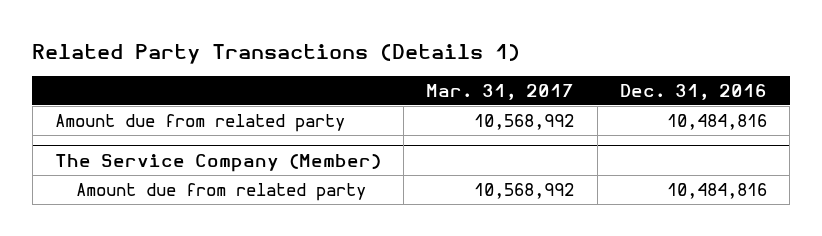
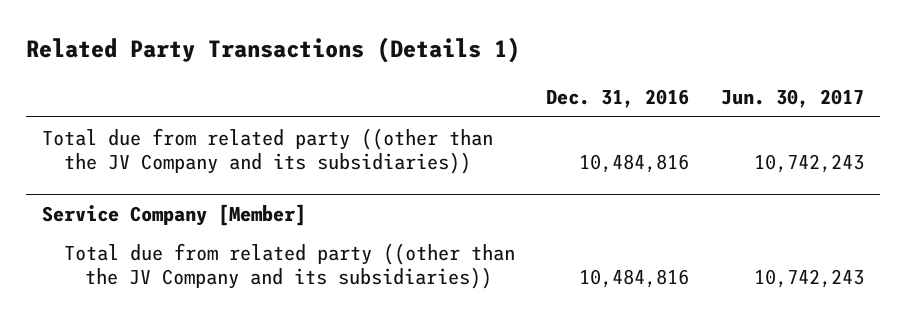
[426,83,575,100] Mar. 31, 2017 -> none
none -> [721,89,865,109] Jun. 30, 2017
[54,114,345,133] Amount due from related party -> [41,127,493,175] Total due from related party ((other than the JV Company and its subsidiaries))
[54,153,381,172] The Service Company (Member) -> [41,203,306,226] Service Company [Member]
[76,183,367,202] Amount due from related party -> [63,242,515,290] Total due from related party ((other than the JV Company and its subsidiaries))

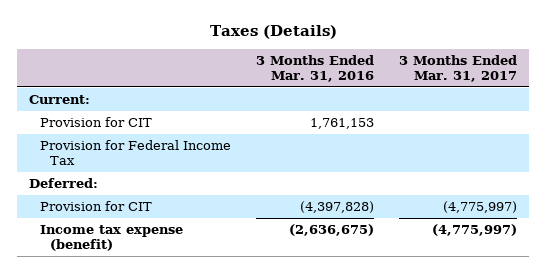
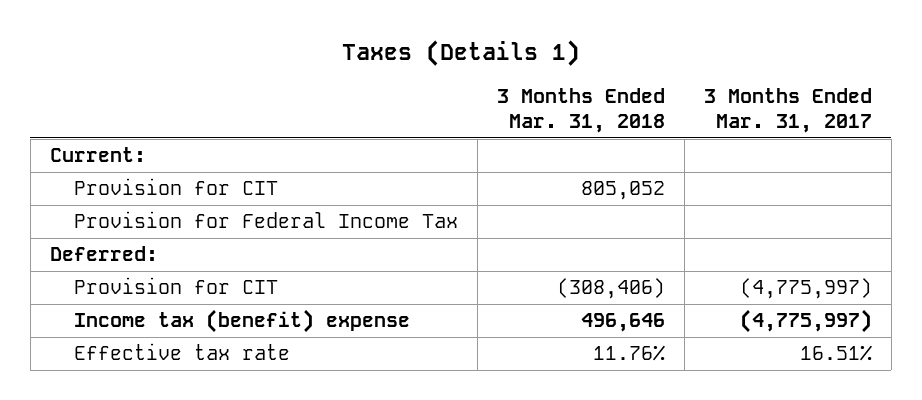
[209,25,337,40] Taxes (Details) -> [341,40,580,67] Taxes (Details 1)
[255,54,374,83] 3 Months Ended Mar. 31, 2016 -> none
none -> [496,88,665,134] 3 Months Ended Mar. 31, 2018
[39,224,183,252] Income tax expense (benefit) -> [73,309,410,334] Income tax (benefit) expense
none -> [73,343,290,361] Effective tax rate

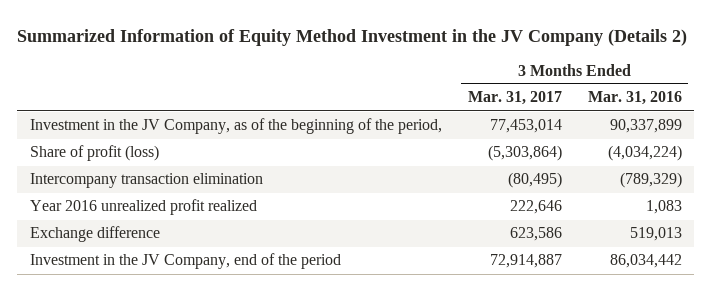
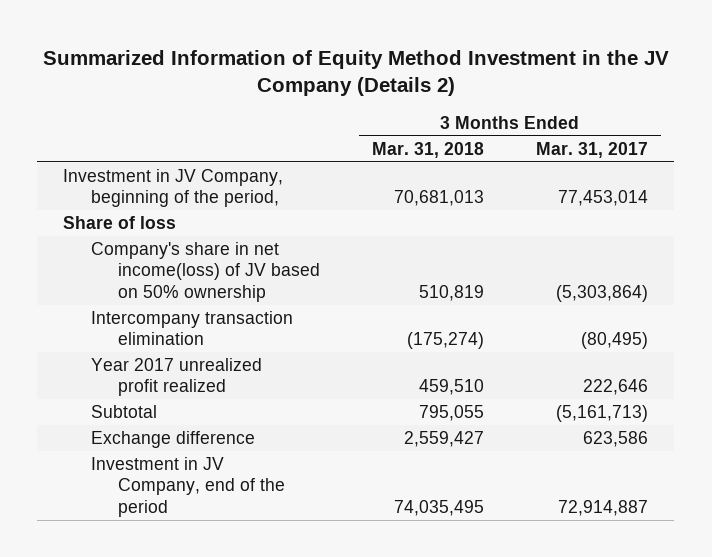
[587,91,682,106] Mar. 31, 2016 -> none
none -> [372,141,485,158] Mar. 31, 2018
[29,118,442,135] Investment in the JV Company, as of the beginning of the period, -> [63,169,284,208] Investment in JV Company, beginning of the period,
none -> [63,216,177,230] Share of loss
[29,145,159,162] Share of profit (loss) -> [90,242,321,302] Company's share in net income(loss) of JV based on 50% ownership
[29,199,257,216] Year 2016 unrealized profit realized -> [90,358,262,397] Year 2017 unrealized profit realized
none -> [90,405,157,419] Subtotal
[29,253,341,270] Investment in the JV Company, end of the period -> [90,457,286,517] Investment in JV Company, end of the period

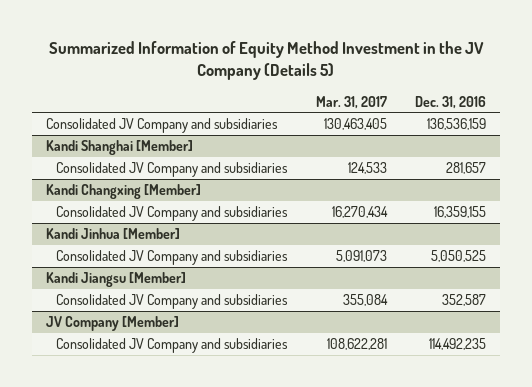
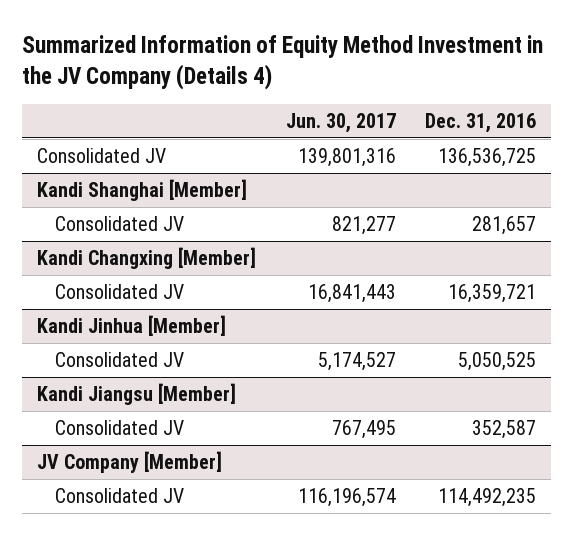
[49,41,485,81] Summarized Information of Equity Method Investment in the JV Company (Details 5) -> [21,34,543,90] Summarized Information of Equity Method Investment in the JV Company (Details 4)
[315,95,387,109] Mar. 31, 2017 -> none
none -> [285,112,396,133] Jun. 30, 2017
[46,118,279,134] Consolidated JV Company and subsidiaries -> none
none -> [36,147,166,163] Consolidated JV
[56,162,289,178] Consolidated JV Company and subsidiaries -> [55,215,185,231] Consolidated JV
[56,206,289,222] Consolidated JV Company and subsidiaries -> none
none -> [55,283,185,299] Consolidated JV
[56,250,289,266] Consolidated JV Company and subsidiaries -> [55,351,185,367] Consolidated JV
[56,294,289,310] Consolidated JV Company and subsidiaries -> [55,419,185,435] Consolidated JV
[56,338,289,354] Consolidated JV Company and subsidiaries -> [55,487,185,503] Consolidated JV

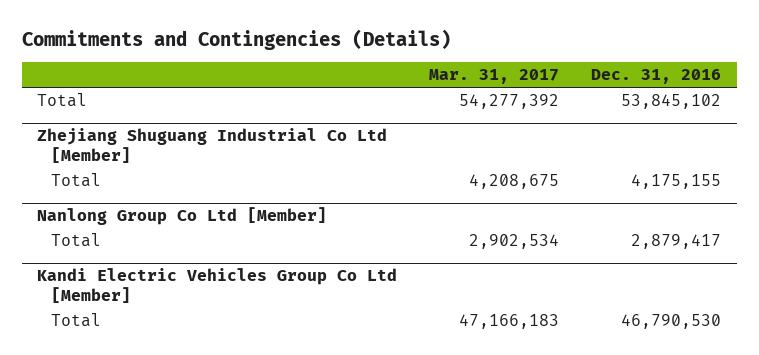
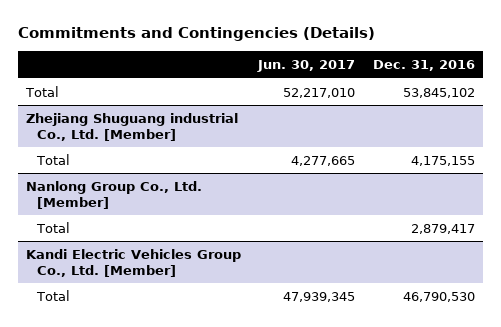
[429,69,560,85] Mar. 31, 2017 -> none
none -> [257,60,356,73] Jun. 30, 2017
[37,128,388,164] Zhejiang Shuguang Industrial Co Ltd [Member] -> [26,113,239,142] Zhejiang Shuguang industrial Co., Ltd. [Member]
[37,207,328,226] Nanlong Group Co Ltd [Member] -> [26,181,203,210] Nanlong Group Co., Ltd. [Member]
[37,268,398,304] Kandi Electric Vehicles Group Co Ltd [Member] -> [26,249,242,278] Kandi Electric Vehicles Group Co., Ltd. [Member]

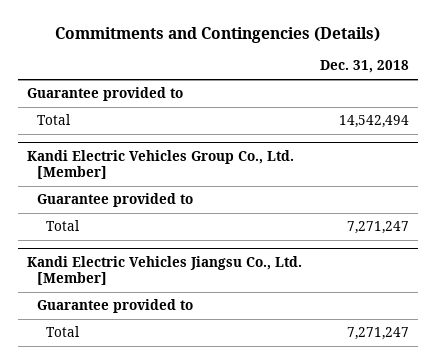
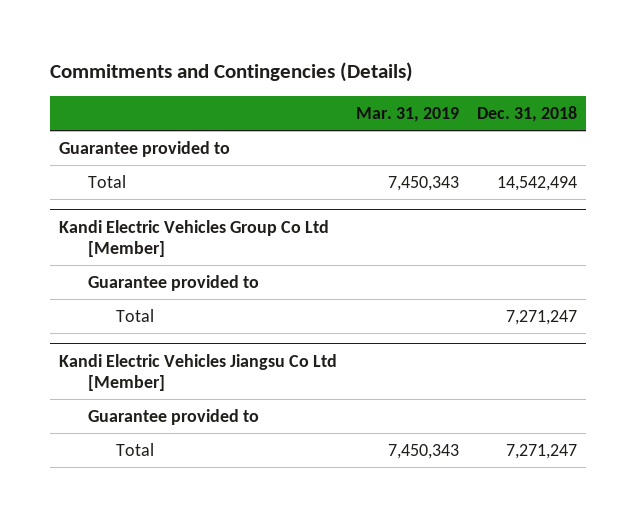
none -> [355,107,459,123] Mar. 31, 2019
[26,149,294,180] Kandi Electric Vehicles Group Co., Ltd. [Member] -> [59,219,330,257] Kandi Electric Vehicles Group Co Ltd [Member]
[26,255,302,286] Kandi Electric Vehicles Jiangsu Co., Ltd. [Member] -> [59,353,338,391] Kandi Electric Vehicles Jiangsu Co Ltd [Member]

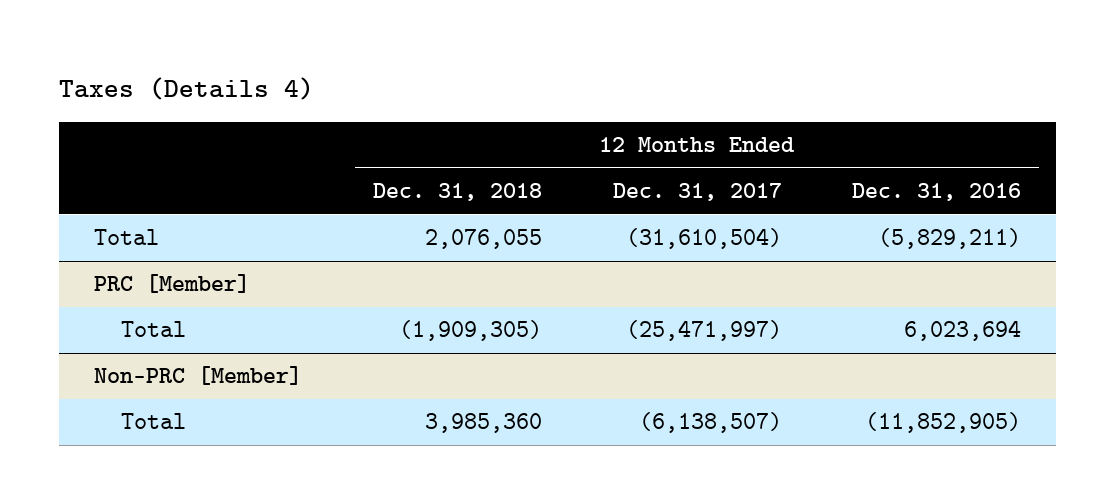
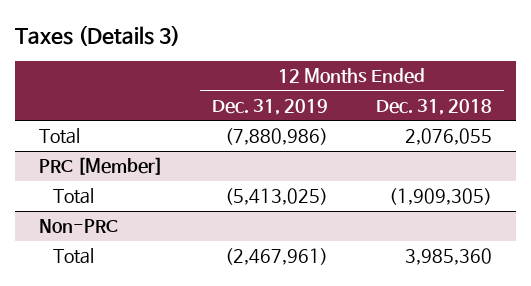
[59,77,315,101] Taxes (Details 4) -> [15,25,181,47] Taxes (Details 3)
[612,183,782,202] Dec. 31, 2017 -> none
[852,183,1022,202] Dec. 31, 2016 -> none
none -> [211,99,328,116] Dec. 31, 2019
[94,366,303,386] Non-PRC [Member] -> [39,219,119,234] Non-PRC

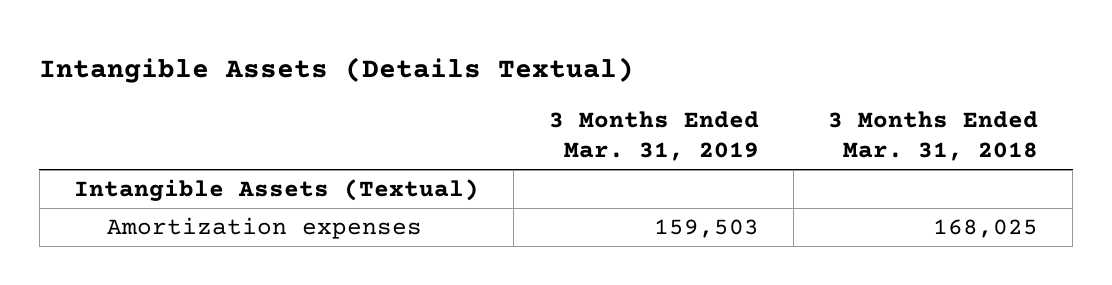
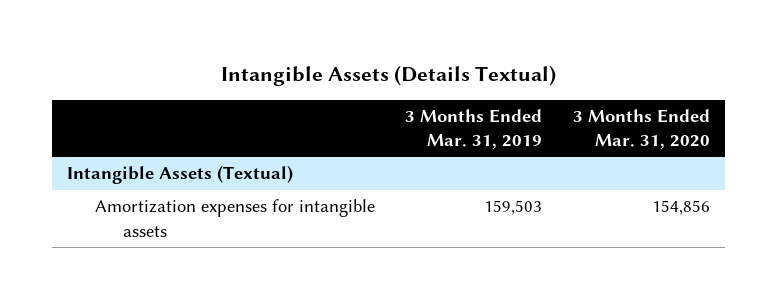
[828,111,1039,162] 3 Months Ended Mar. 31, 2018 -> none
none -> [572,108,710,150] 3 Months Ended Mar. 31, 2020
[106,216,422,239] Amortization expenses -> [94,199,375,237] Amortization expenses for intangible assets

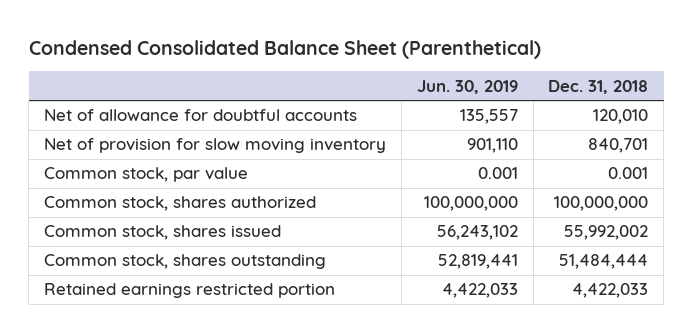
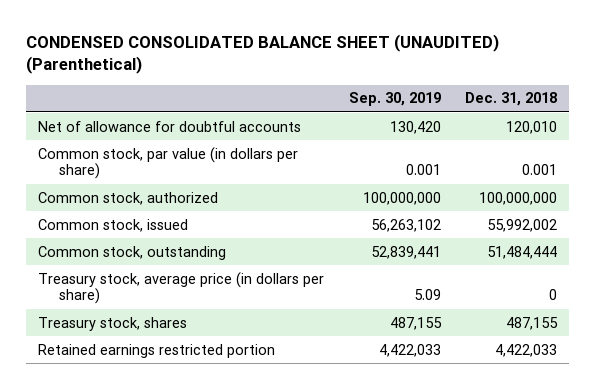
[28,39,541,59] Condensed Consolidated Balance Sheet (Parenthetical) -> [25,34,499,75] CONDENSED CONSOLIDATED BALANCE SHEET (UNAUDITED) (Parenthetical)
[416,79,518,94] Jun. 30, 2019 -> none
none -> [348,92,441,107] Sep. 30, 2019
[43,138,386,154] Net of provision for slow moving inventory -> none
[43,167,248,183] Common stock, par value -> [38,146,299,180] Common stock, par value (in dollars per share)
[43,196,316,212] Common stock, shares authorized -> [38,191,219,205] Common stock, authorized
[43,225,281,241] Common stock, shares issued -> [38,218,189,232] Common stock, issued
[43,254,326,270] Common stock, shares outstanding -> [38,245,227,260] Common stock, outstanding
none -> [38,271,325,305] Treasury stock, average price (in dollars per share)
none -> [38,316,188,331] Treasury stock, shares

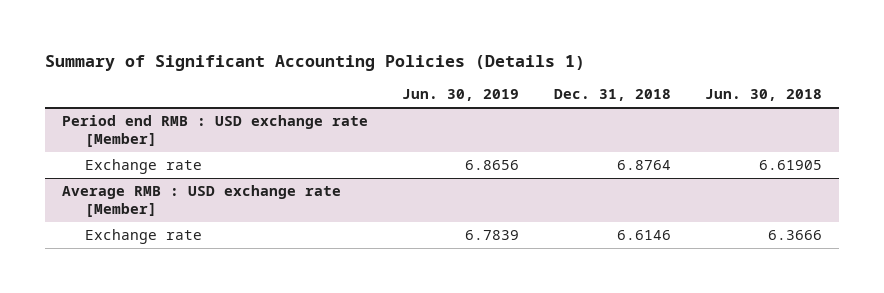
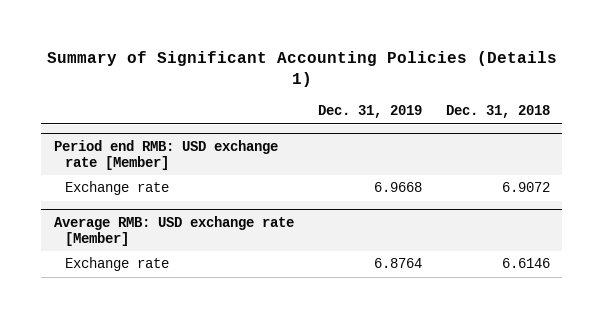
[402,89,520,102] Jun. 30, 2019 -> none
[704,89,822,102] Jun. 30, 2018 -> none
none -> [317,105,422,119] Dec. 31, 2019
[61,115,368,148] Period end RMB : USD exchange rate [Member] -> [53,139,278,170] Period end RMB: USD exchange rate [Member]
[616,160,671,171] 6.8764 -> [501,182,550,193] 6.9072
[61,185,341,218] Average RMB : USD exchange rate [Member] -> [53,215,294,246] Average RMB: USD exchange rate [Member]

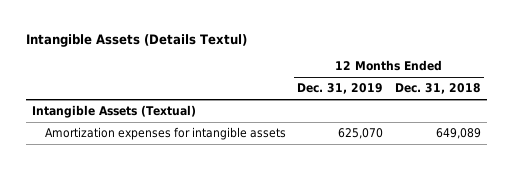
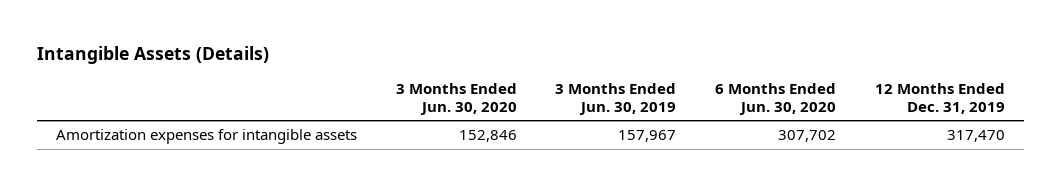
[26,33,248,47] Intangible Assets (Details Textul) -> [36,45,269,64] Intangible Assets (Details)
[395,83,482,95] Dec. 31, 2018 -> none
none -> [395,83,517,115] 3 Months Ended Jun. 30, 2020
none -> [555,83,677,115] 3 Months Ended Jun. 30, 2019
none -> [715,83,837,115] 6 Months Ended Jun. 30, 2020
[32,105,197,119] Intangible Assets (Textual) -> none
[338,128,384,140] 625,070 -> [946,130,1005,143] 317,470

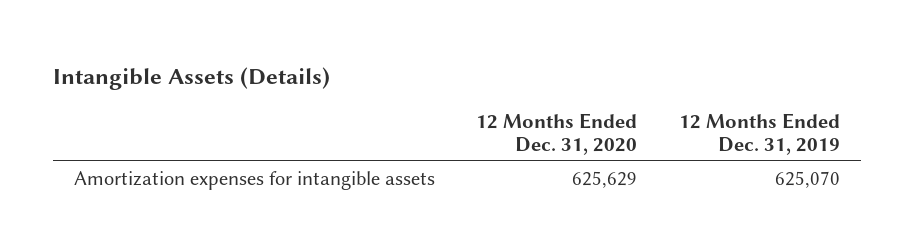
[395,83,517,115] 3 Months Ended Jun. 30, 2020 -> none
[555,83,677,115] 3 Months Ended Jun. 30, 2019 -> none
[715,83,837,115] 6 Months Ended Jun. 30, 2020 -> none
none -> [476,112,638,156] 12 Months Ended Dec. 31, 2020
[946,130,1005,143] 317,470 -> [775,170,841,188] 625,070

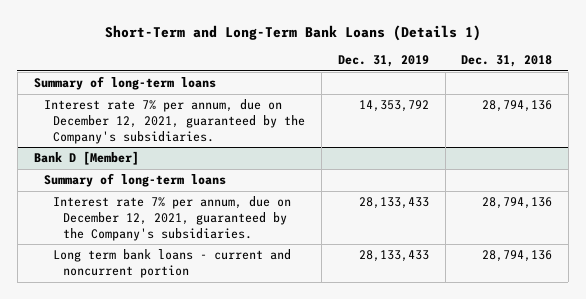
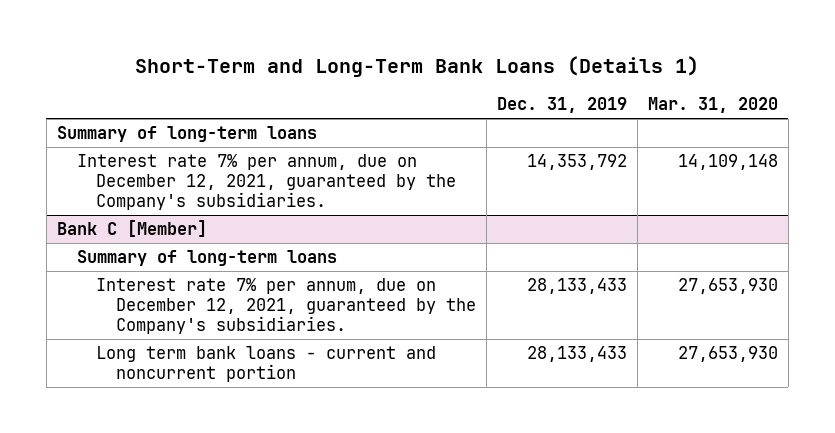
[461,55,553,68] Dec. 31, 2018 -> none
none -> [647,97,778,114] Mar. 31, 2020
[33,151,139,166] Bank D [Member] -> [56,220,207,238] Bank C [Member]

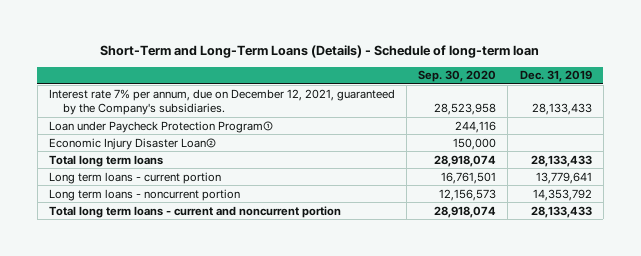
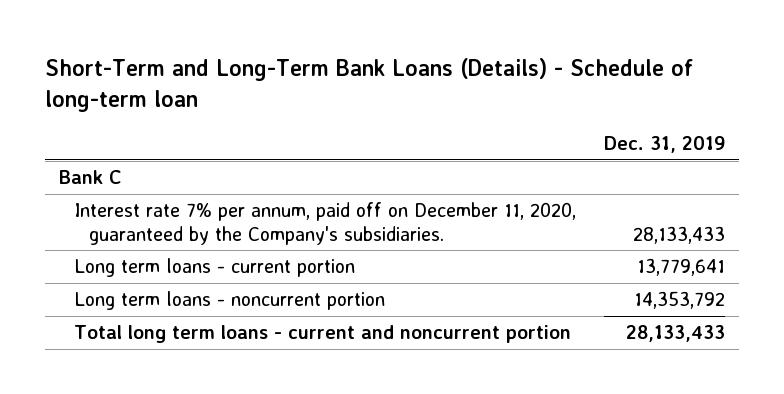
[100,45,540,59] Short-Term and Long-Term Loans (Details) - Schedule of long-term loan -> [44,57,693,113] Short-Term and Long-Term Bank Loans (Details) - Schedule of long-term loan
[418,70,497,83] Sep. 30, 2020 -> none
[48,120,273,133] Loan under Paycheck Protection Program① -> none
[48,137,216,150] Economic Injury Disaster Loan② -> none
[48,154,163,167] Total long term loans -> none
none -> [58,170,121,185] Bank C
[48,88,395,116] Interest rate 7% per annum, due on December 12, 2021, guaranteed by the Company's subsidiaries. -> [73,202,576,245] Interest rate 7% per annum, paid off on December 11, 2020, guaranteed by the Company's subsidiaries.

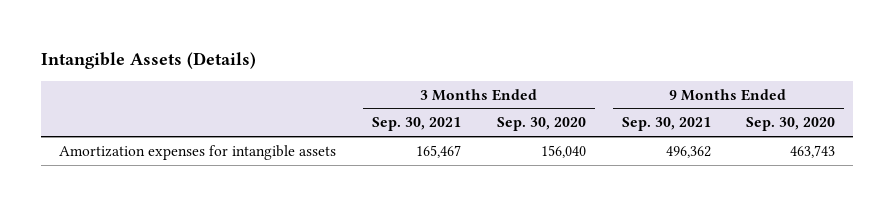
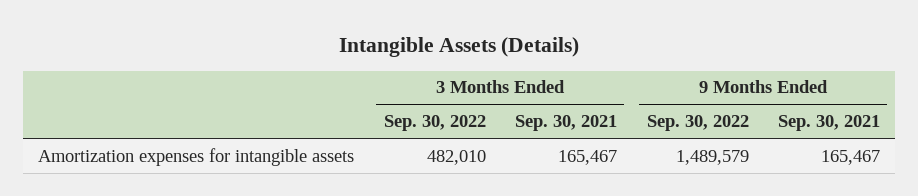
[496,117,586,132] Sep. 30, 2020 -> none
[746,117,836,132] Sep. 30, 2020 -> none
none -> [383,115,486,132] Sep. 30, 2022
none -> [646,115,749,132] Sep. 30, 2022
[665,145,711,158] 496,362 -> [821,149,881,165] 165,467

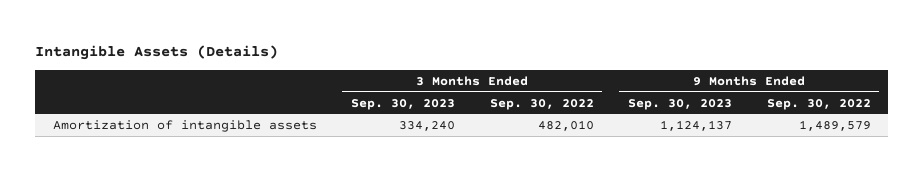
[515,115,618,132] Sep. 30, 2021 -> none
[778,115,881,132] Sep. 30, 2021 -> none
none -> [351,98,456,110] Sep. 30, 2023
none -> [628,98,733,110] Sep. 30, 2023
[38,147,355,166] Amortization expenses for intangible assets -> [52,119,317,132] Amortization of intangible assets

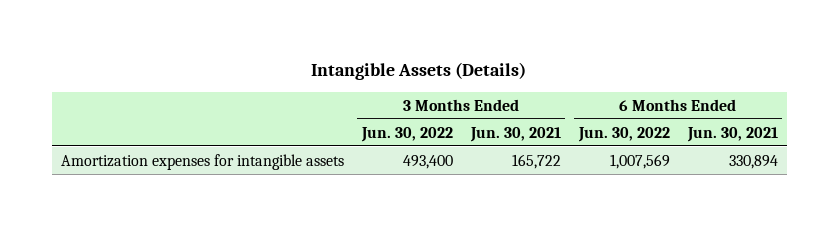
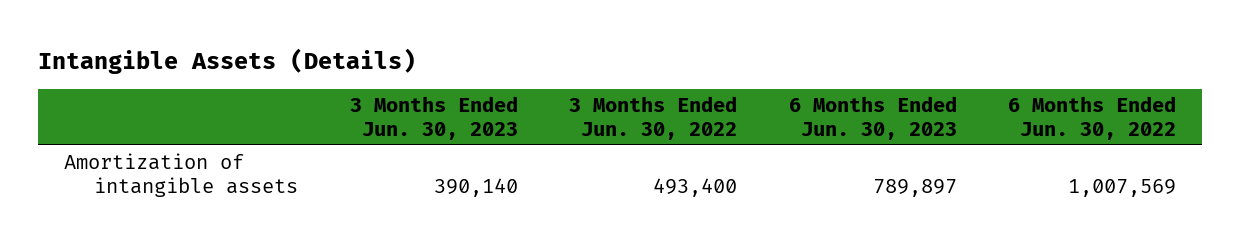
[469,126,561,142] Jun. 30, 2021 -> none
[686,126,778,142] Jun. 30, 2021 -> none
none -> [349,95,518,140] 3 Months Ended Jun. 30, 2023
none -> [788,95,957,140] 6 Months Ended Jun. 30, 2023
[60,153,344,170] Amortization expenses for intangible assets -> [63,152,299,197] Amortization of intangible assets

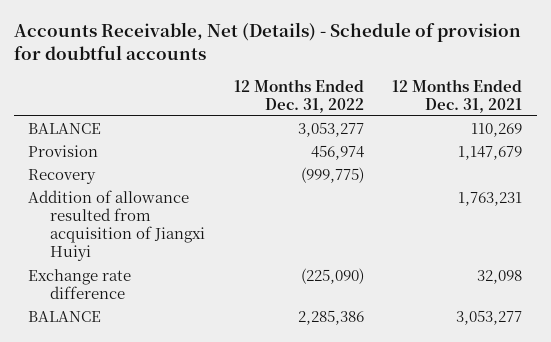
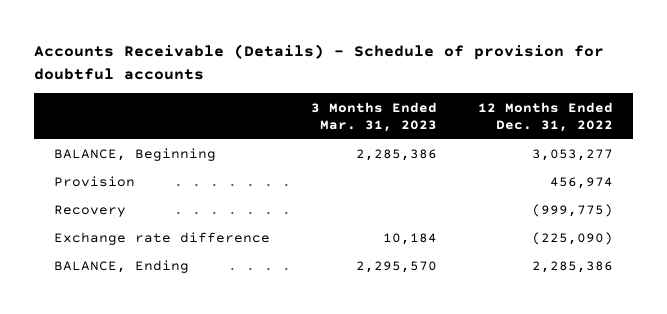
[13,21,521,60] Accounts Receivable, Net (Details) - Schedule of provision for doubtful accounts -> [34,44,605,80] Accounts Receivable (Details) - Schedule of provision for doubtful accounts
[392,78,523,113] 12 Months Ended Dec. 31, 2021 -> none
none -> [311,101,438,132] 3 Months Ended Mar. 31, 2023
[28,123,102,135] BALANCE -> [54,148,217,162] BALANCE, Beginning
[28,190,206,262] Addition of allowance resulted from acquisition of Jiangxi Huiyi -> none
[28,311,102,323] BALANCE -> [54,260,190,274] BALANCE, Ending

